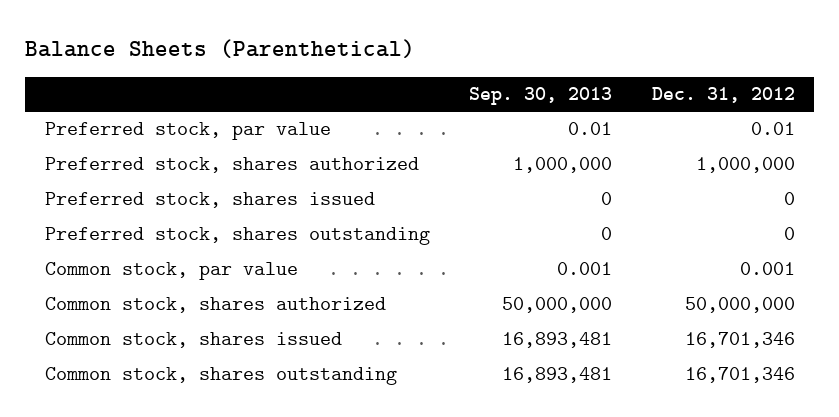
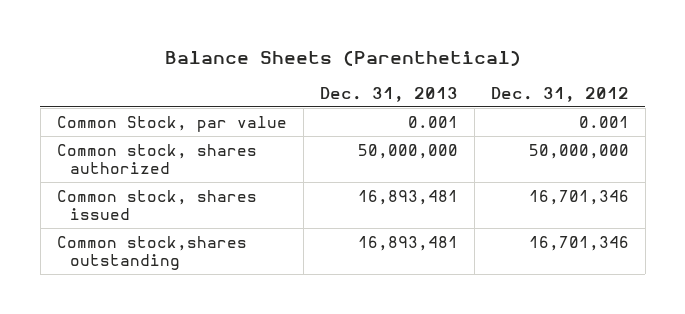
[469,87,613,106] Sep. 30, 2013 -> none
none -> [319,86,458,102] Dec. 31, 2013
[44,122,331,141] Preferred stock, par value -> none
[44,157,419,174] Preferred stock, shares authorized -> none
[44,192,375,209] Preferred stock, shares issued -> none
[44,227,430,246] Preferred stock, shares outstanding -> none
[44,262,298,281] Common stock, par value -> [56,115,287,132] Common Stock, par value
[44,367,397,386] Common stock, shares outstanding -> [56,235,247,270] Common stock,shares outstanding

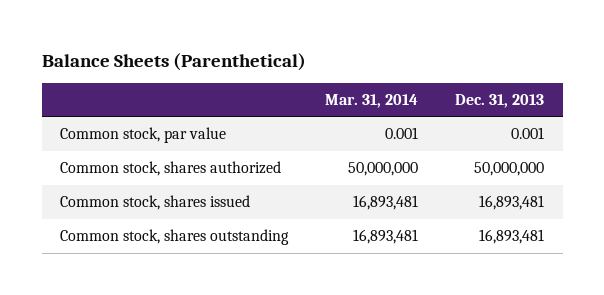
[490,86,629,102] Dec. 31, 2012 -> none
none -> [325,93,419,108] Mar. 31, 2014
[56,115,287,132] Common Stock, par value -> [60,127,227,144] Common stock, par value
[56,235,247,270] Common stock,shares outstanding -> [60,229,290,246] Common stock, shares outstanding

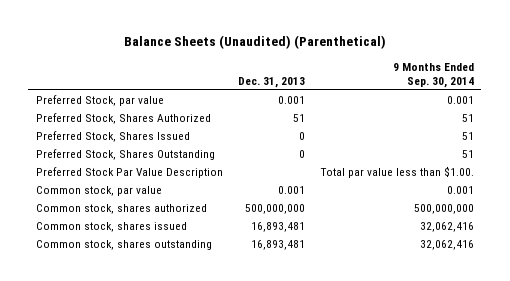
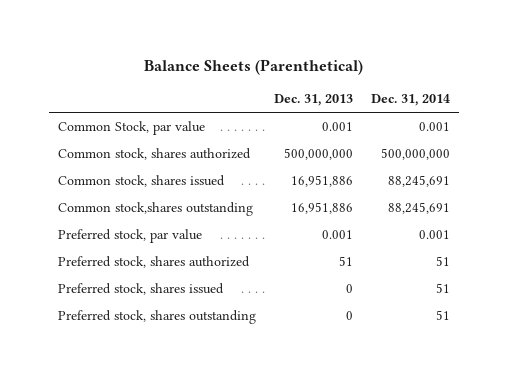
[123,35,386,50] Balance Sheets (Unaudited) (Parenthetical) -> [143,58,363,75] Balance Sheets (Parenthetical)
[392,63,474,89] 9 Months Ended Sep. 30, 2014 -> none
none -> [370,94,450,107] Dec. 31, 2014
[36,95,165,107] Preferred Stock, par value -> none
[36,113,212,125] Preferred Stock, Shares Authorized -> none
[36,131,191,143] Preferred Stock, Shares Issued -> none
[36,149,216,161] Preferred Stock, Shares Outstanding -> none
[36,167,224,179] Preferred Stock Par Value Description -> none
[36,186,163,197] Common stock, par value -> [57,121,205,136] Common Stock, par value
[251,222,306,233] 16,893,481 -> [290,175,353,188] 16,951,886
[36,240,213,251] Common stock, shares outstanding -> [57,202,253,217] Common stock,shares outstanding
[251,240,306,251] 16,893,481 -> [290,202,353,215] 16,951,886
none -> [57,229,202,244] Preferred stock, par value
none -> [57,256,250,269] Preferred stock, shares authorized
none -> [57,283,224,296] Preferred stock, shares issued
none -> [57,310,256,325] Preferred stock, shares outstanding

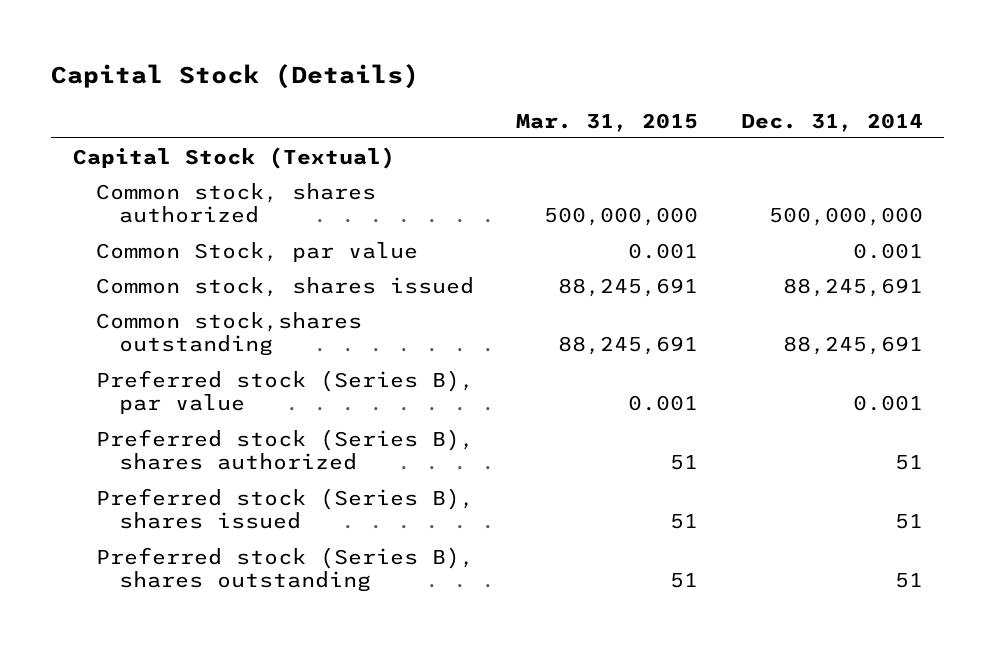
[143,58,363,75] Balance Sheets (Parenthetical) -> [51,63,420,89] Capital Stock (Details)
[273,94,353,107] Dec. 31, 2013 -> none
none -> [516,112,699,132] Mar. 31, 2015
none -> [72,146,395,169] Capital Stock (Textual)
[57,121,205,136] Common Stock, par value -> [95,241,418,262] Common Stock, par value
[57,229,202,244] Preferred stock, par value -> [95,369,474,415] Preferred stock (Series B), par value
[57,256,250,269] Preferred stock, shares authorized -> [95,428,474,471] Preferred stock (Series B), shares authorized
[57,283,224,296] Preferred stock, shares issued -> [95,487,474,530] Preferred stock (Series B), shares issued
[57,310,256,325] Preferred stock, shares outstanding -> [95,546,474,593] Preferred stock (Series B), shares outstanding

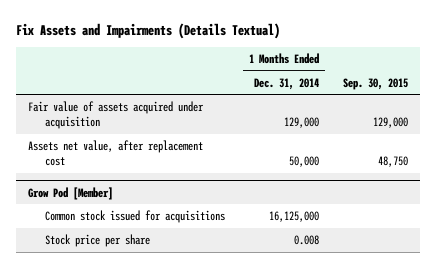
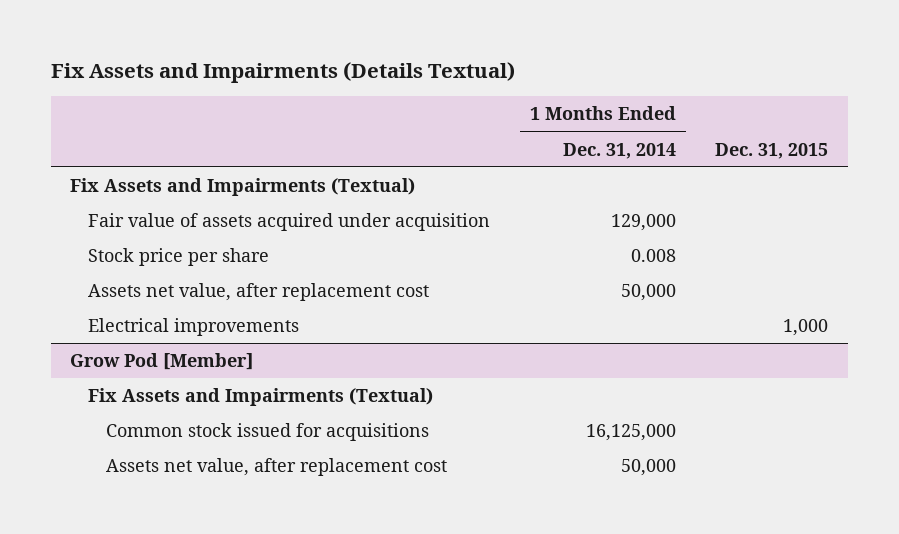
[342,77,408,90] Sep. 30, 2015 -> none
none -> [715,142,829,159] Dec. 31, 2015
none -> [70,178,416,197] Fix Assets and Impairments (Textual)
none -> [88,248,270,267] Stock price per share
none -> [88,318,300,337] Electrical improvements
none -> [88,388,434,407] Fix Assets and Impairments (Textual)
[45,234,151,248] Stock price per share -> none
none -> [106,458,448,477] Assets net value, after replacement cost

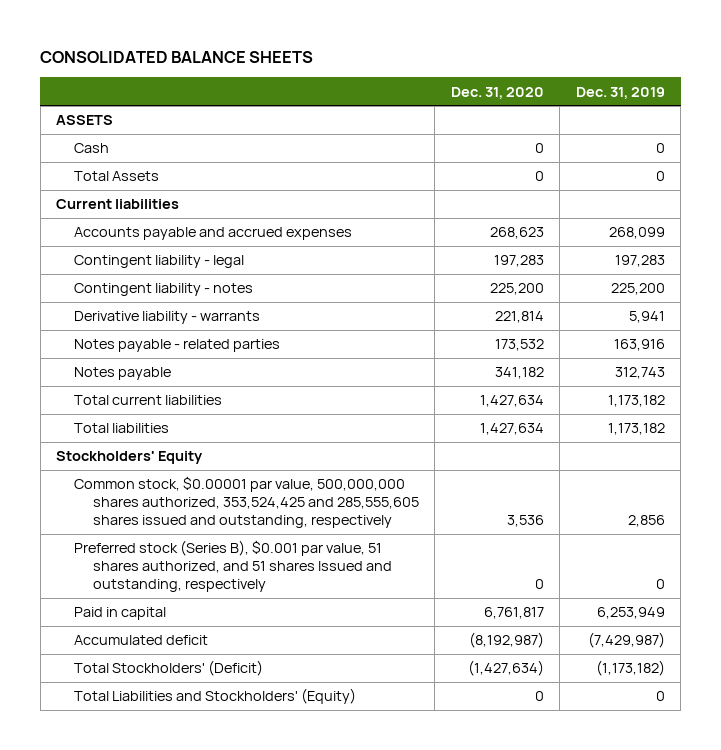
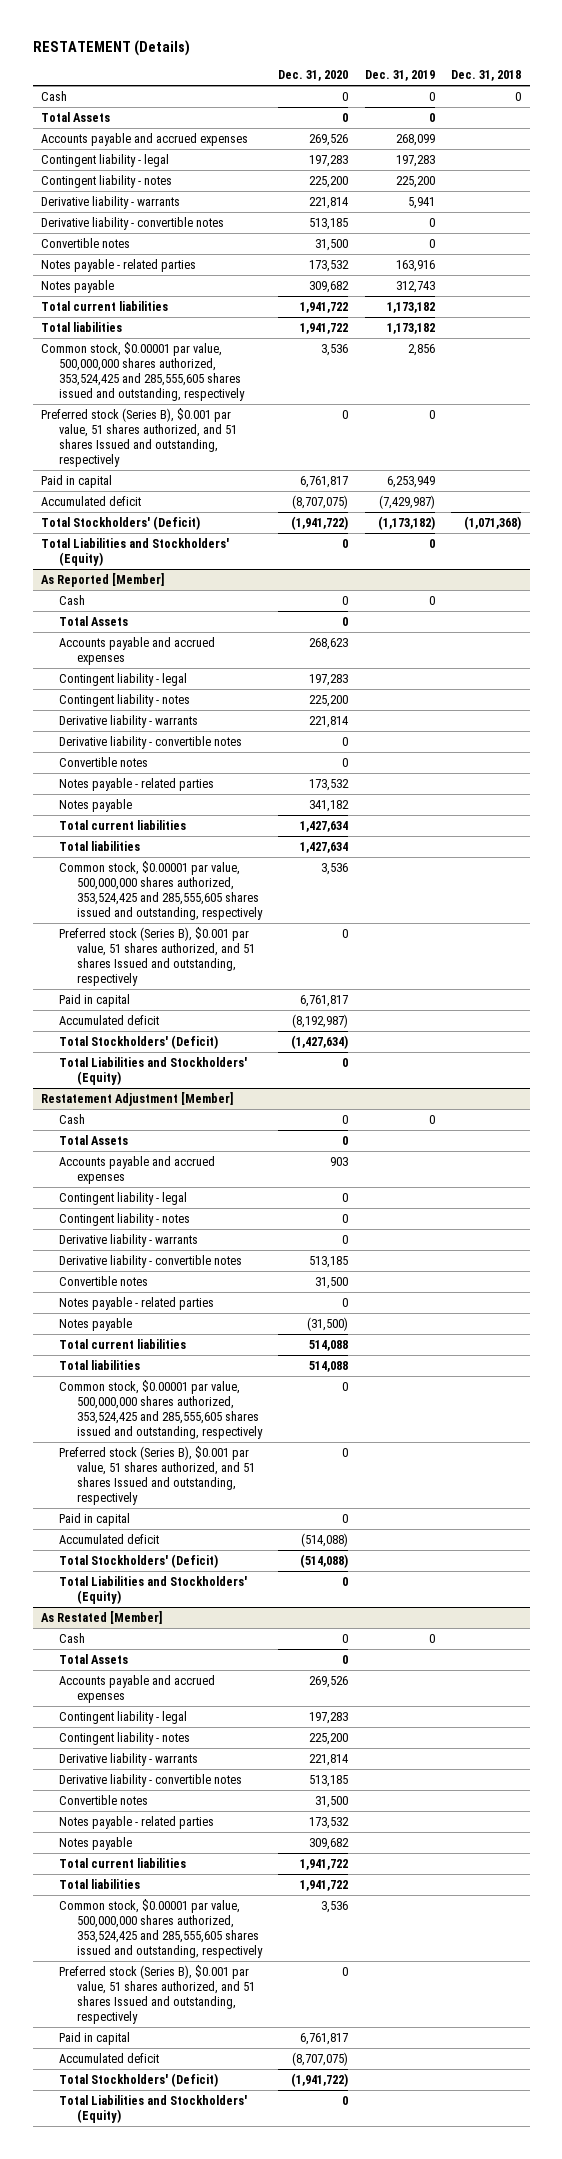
[40,50,314,63] CONSOLIDATED BALANCE SHEETS -> [32,39,190,56] RESTATEMENT (Details)
none -> [451,70,522,82] Dec. 31, 2018
[56,115,114,126] ASSETS -> none
[56,199,180,210] Current liabilities -> none
[489,227,544,240] 268,623 -> [309,133,349,146] 269,526
none -> [40,216,224,230] Derivative liability - convertible notes
none -> [40,237,130,248] Convertible notes
[56,451,204,465] Stockholders' Equity -> none
[494,367,544,380] 341,182 -> [309,280,350,293] 309,682
[479,395,544,408] 1,427,634 -> [300,301,349,313] 1,941,722
[479,423,544,436] 1,427,634 -> [300,322,349,334] 1,941,722
[468,632,544,649] (8,192,987) -> [292,494,349,509] (8,707,075)
[467,660,544,677] (1,427,634) -> [291,515,349,530] (1,941,722)
none -> [40,572,164,587] As Reported [Member]
none -> [58,594,85,605] Cash
none -> [58,615,128,626] Total Assets
none -> [58,636,215,666] Accounts payable and accrued expenses
none -> [58,672,187,686] Contingent liability - legal
none -> [58,693,190,707] Contingent liability - notes
none -> [58,714,198,728] Derivative liability - warrants
none -> [58,735,242,749] Derivative liability - convertible notes
none -> [58,756,148,767] Convertible notes
none -> [58,777,214,791] Notes payable - related parties
none -> [58,798,132,812] Notes payable
none -> [58,819,186,830] Total current liabilities
none -> [58,840,140,851] Total liabilities
none -> [58,860,263,921] Common stock, $0.00001 par value, 500,000,000 shares authorized, 353,524,425 and 285,555,605 shares issued and outstanding, respectively
none -> [58,926,255,987] Preferred stock (Series B), $0.001 par value, 51 shares authorized, and 51 shares Issued and outstanding, respectively
none -> [58,993,130,1007] Paid in capital
none -> [58,1014,159,1025] Accumulated deficit
none -> [58,1034,218,1049] Total Stockholders' (Deficit)
none -> [58,1056,247,1086] Total Liabilities and Stockholders' (Equity)
none -> [40,1091,233,1106] Restatement Adjustment [Member]
none -> [58,1113,85,1124] Cash
none -> [58,1134,128,1145] Total Assets
none -> [58,1155,215,1185] Accounts payable and accrued expenses
none -> [58,1191,187,1205] Contingent liability - legal
none -> [58,1212,190,1226] Contingent liability - notes
none -> [58,1233,198,1247] Derivative liability - warrants
none -> [58,1254,242,1268] Derivative liability - convertible notes
none -> [58,1275,148,1286] Convertible notes
none -> [58,1296,214,1310] Notes payable - related parties
none -> [58,1317,132,1331] Notes payable
none -> [58,1338,186,1349] Total current liabilities
none -> [58,1359,140,1370] Total liabilities
none -> [58,1379,263,1440] Common stock, $0.00001 par value, 500,000,000 shares authorized, 353,524,425 and 285,555,605 shares issued and outstanding, respectively
none -> [58,1445,255,1506] Preferred stock (Series B), $0.001 par value, 51 shares authorized, and 51 shares Issued and outstanding, respectively
none -> [58,1512,130,1526] Paid in capital
none -> [58,1533,159,1544] Accumulated deficit
none -> [58,1553,218,1568] Total Stockholders' (Deficit)
none -> [58,1575,247,1605] Total Liabilities and Stockholders' (Equity)
none -> [40,1610,162,1624] As Restated [Member]
none -> [58,1632,85,1643] Cash
none -> [58,1653,128,1664] Total Assets
none -> [58,1674,215,1704] Accounts payable and accrued expenses
none -> [58,1710,187,1724] Contingent liability - legal
none -> [58,1731,190,1745] Contingent liability - notes
none -> [58,1752,198,1766] Derivative liability - warrants
none -> [58,1773,242,1787] Derivative liability - convertible notes
none -> [58,1794,148,1805] Convertible notes
none -> [58,1815,214,1829] Notes payable - related parties
none -> [58,1836,132,1850] Notes payable
none -> [58,1857,186,1868] Total current liabilities
none -> [58,1878,140,1889] Total liabilities
none -> [58,1898,263,1959] Common stock, $0.00001 par value, 500,000,000 shares authorized, 353,524,425 and 285,555,605 shares issued and outstanding, respectively
none -> [58,1964,255,2025] Preferred stock (Series B), $0.001 par value, 51 shares authorized, and 51 shares Issued and outstanding, respectively
none -> [58,2031,130,2045] Paid in capital
none -> [58,2052,159,2063] Accumulated deficit
none -> [58,2072,218,2087] Total Stockholders' (Deficit)
none -> [58,2094,247,2124] Total Liabilities and Stockholders' (Equity)

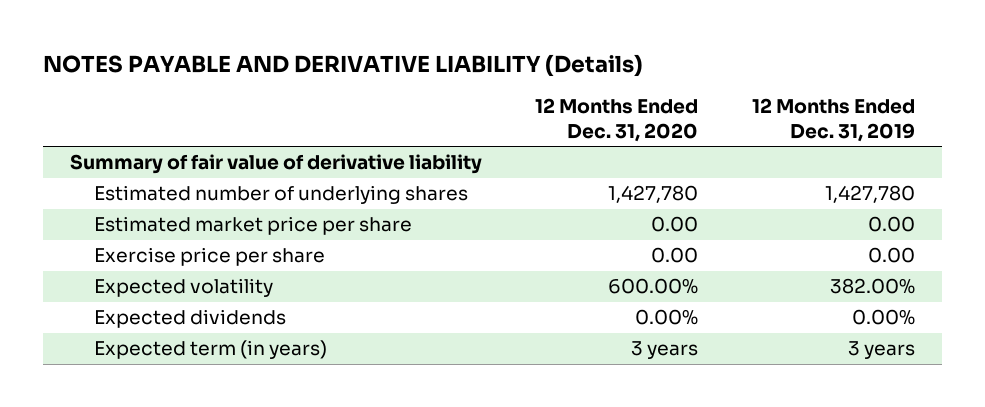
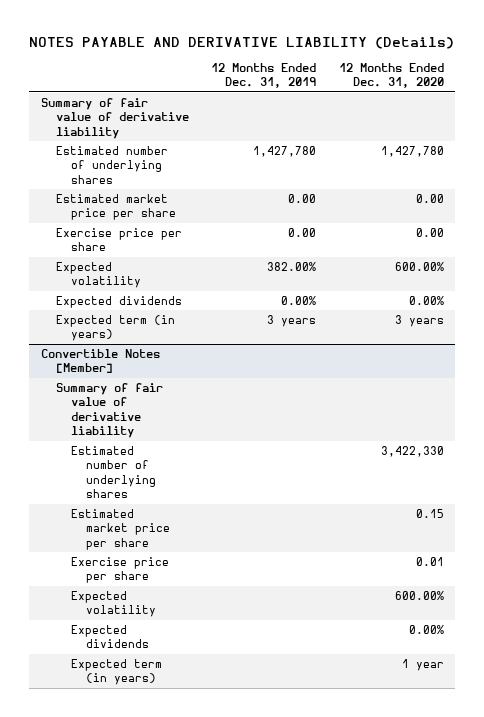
none -> [40,348,160,374] Convertible Notes [Member]
none -> [55,382,163,439] Summary of fair value of derivative liability
none -> [71,445,157,499] Estimated number of underlying shares
none -> [71,508,171,550] Estimated market price per share
none -> [71,556,170,584] Exercise price per share
none -> [71,590,157,618] Expected volatility
none -> [71,624,150,649] Expected dividends
none -> [71,658,163,686] Expected term (in years)

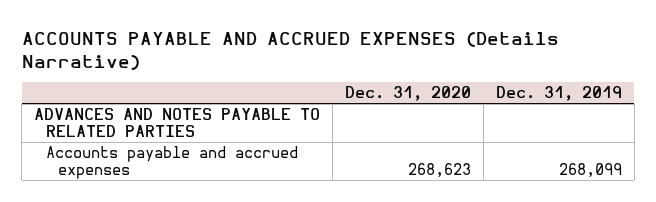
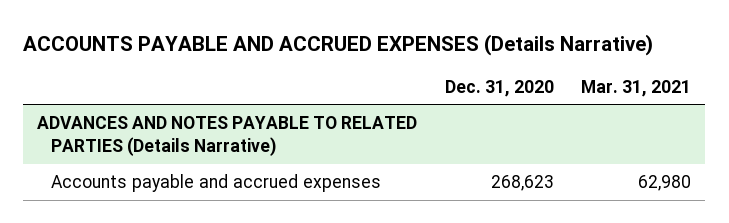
[495,86,622,102] Dec. 31, 2019 -> none
none -> [581,79,692,97] Mar. 31, 2021
[34,107,321,138] ADVANCES AND NOTES PAYABLE TO RELATED PARTIES -> [37,116,418,156] ADVANCES AND NOTES PAYABLE TO RELATED PARTIES (Details Narrative)

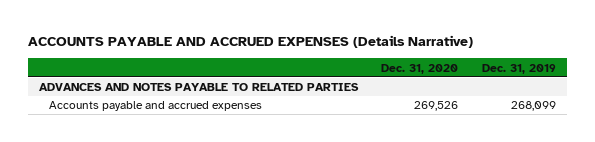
[581,79,692,97] Mar. 31, 2021 -> none
none -> [481,63,556,74] Dec. 31, 2019
[37,116,418,156] ADVANCES AND NOTES PAYABLE TO RELATED PARTIES (Details Narrative) -> [39,83,360,92] ADVANCES AND NOTES PAYABLE TO RELATED PARTIES
[490,175,554,192] 268,623 -> [414,101,459,112] 269,526

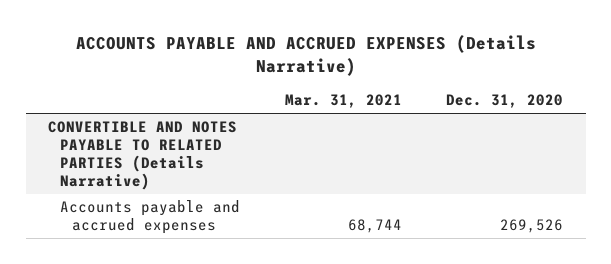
[481,63,556,74] Dec. 31, 2019 -> none
none -> [284,94,402,109] Mar. 31, 2021
[39,83,360,92] ADVANCES AND NOTES PAYABLE TO RELATED PARTIES -> [48,121,238,190] CONVERTIBLE AND NOTES PAYABLE TO RELATED PARTIES (Details Narrative)

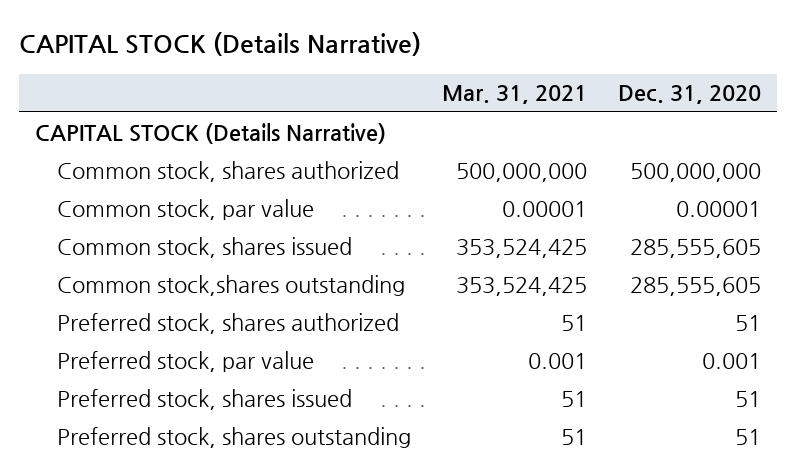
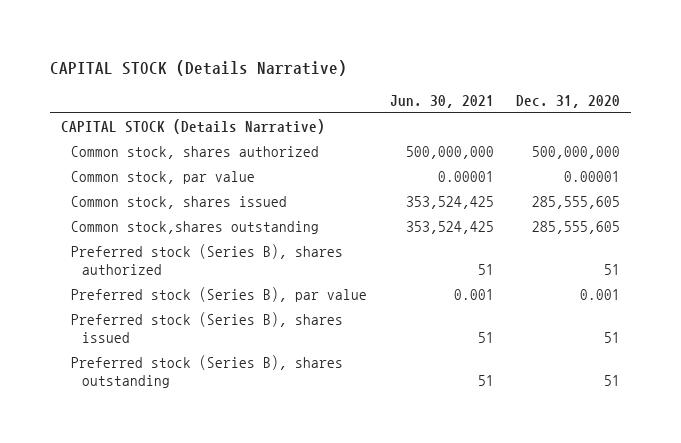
[441,85,587,105] Mar. 31, 2021 -> none
none -> [389,95,494,109] Jun. 30, 2021
[56,312,399,334] Preferred stock, shares authorized -> [71,244,344,275] Preferred stock (Series B), shares authorized
[56,350,314,372] Preferred stock, par value -> [71,287,368,303] Preferred stock (Series B), par value
[56,388,352,410] Preferred stock, shares issued -> [71,312,344,343] Preferred stock (Series B), shares issued
[56,426,411,448] Preferred stock, shares outstanding -> [71,355,344,388] Preferred stock (Series B), shares outstanding

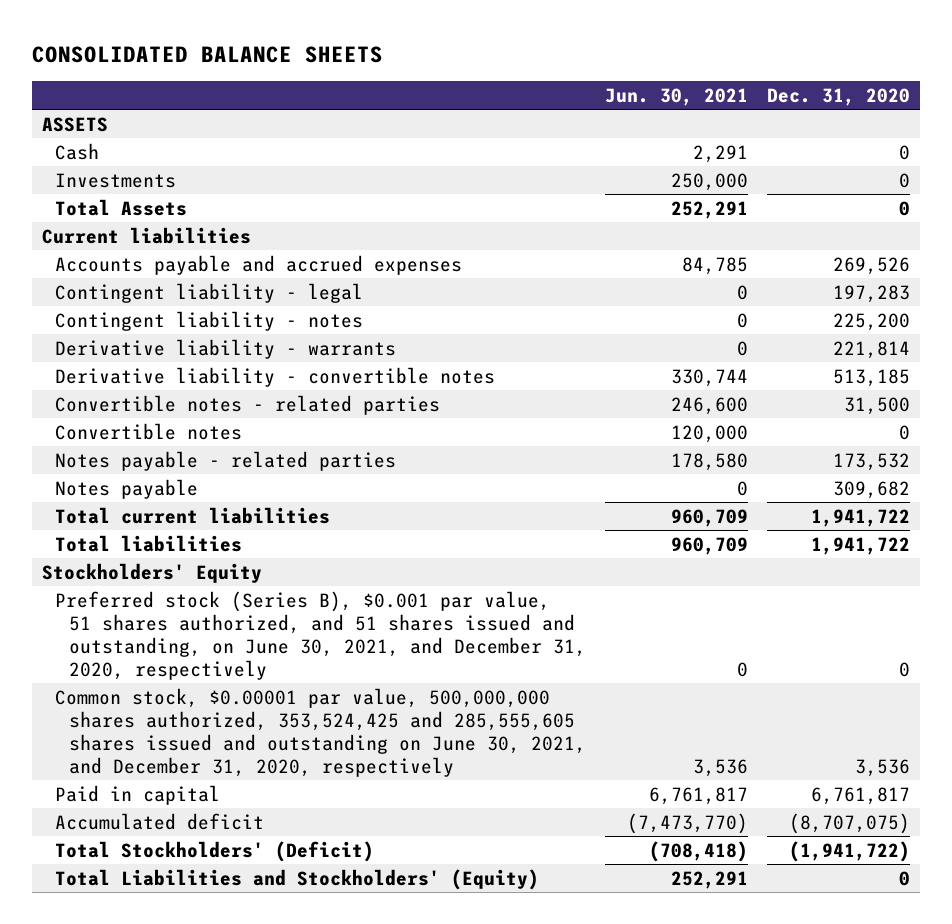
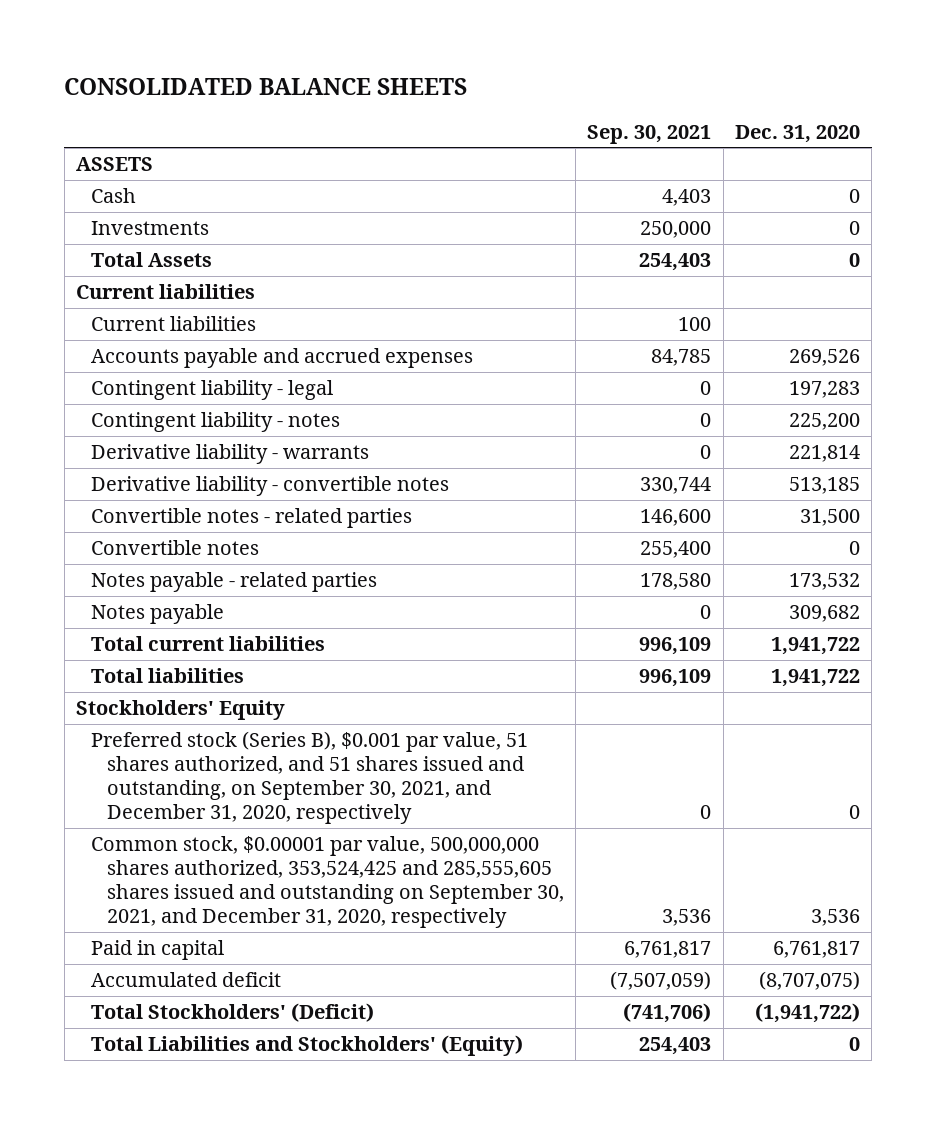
[604,87,748,106] Jun. 30, 2021 -> none
none -> [587,124,712,144] Sep. 30, 2021
none -> [91,316,257,332] Current liabilities
[55,590,586,680] Preferred stock (Series B), $0.001 par value, 51 shares authorized, and 51 shares issued and outstanding, on June 30, 2021, and December 31, 2020, respectively -> [91,731,529,824] Preferred stock (Series B), $0.001 par value, 51 shares authorized, and 51 shares issued and outstanding, on September 30, 2021, and December 31, 2020, respectively
[55,687,586,777] Common stock, $0.00001 par value, 500,000,000 shares authorized, 353,524,425 and 285,555,605 shares issued and outstanding on June 30, 2021, and December 31, 2020, respectively -> [91,836,564,928] Common stock, $0.00001 par value, 500,000,000 shares authorized, 353,524,425 and 285,555,605 shares issued and outstanding on September 30, 2021, and December 31, 2020, respectively

